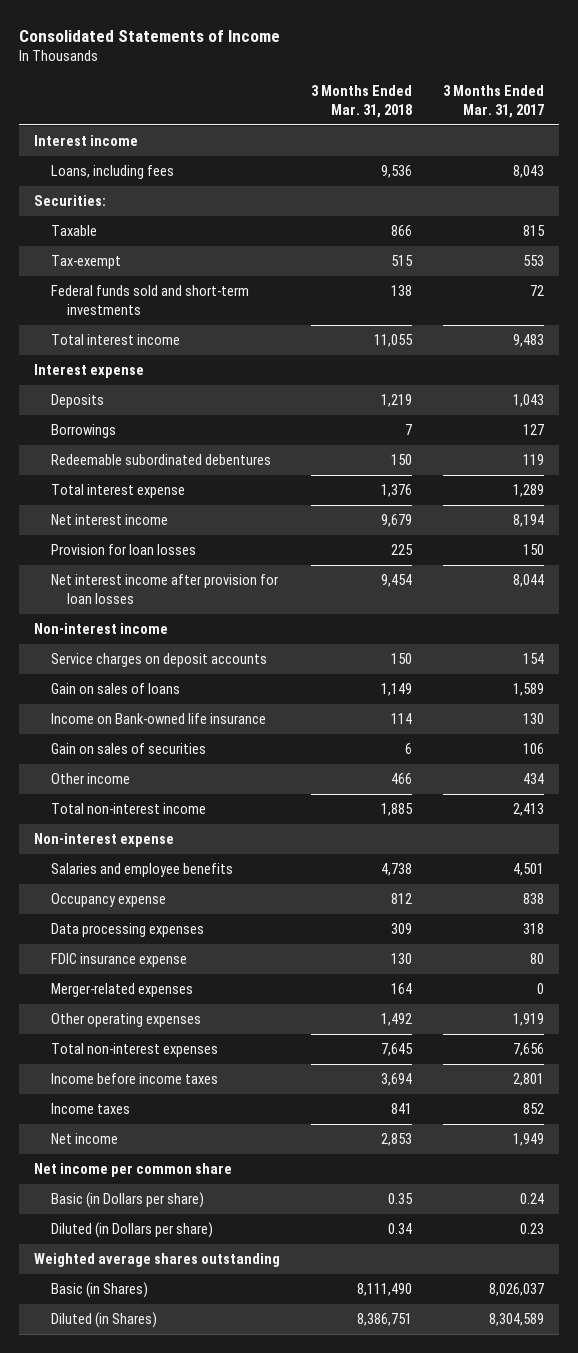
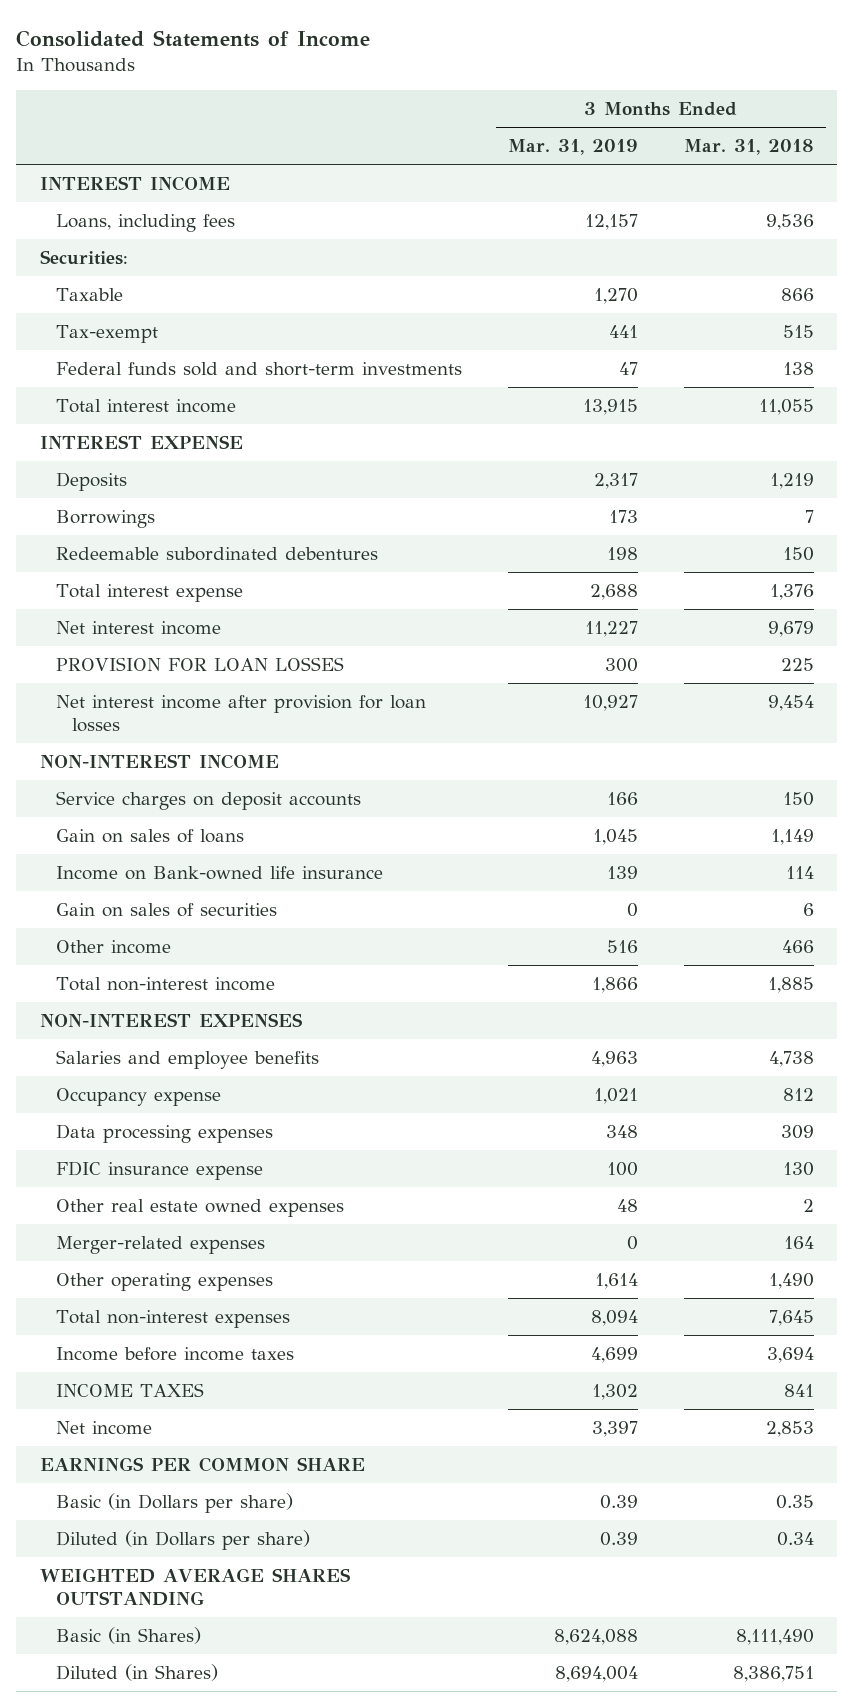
[442,85,544,118] 3 Months Ended Mar. 31, 2017 -> none
none -> [508,139,639,156] Mar. 31, 2019
[34,135,139,147] Interest income -> [39,176,230,192] INTEREST INCOME
[34,364,145,379] Interest expense -> [39,435,243,450] INTEREST EXPENSE
[50,544,196,556] Provision for loan losses -> [55,657,344,672] PROVISION FOR LOAN LOSSES
[34,623,169,635] Non-interest income -> [39,754,279,770] NON-INTEREST INCOME
[34,833,175,848] Non-interest expense -> [39,1013,303,1028] NON-INTEREST EXPENSES
none -> [55,1199,344,1218] Other real estate owned expenses
[381,1013,413,1027] 1,492 -> [769,1273,815,1290] 1,490
[50,1103,130,1115] Income taxes -> [55,1383,204,1398] INCOME TAXES
[34,1163,233,1178] Net income per common share -> [39,1457,365,1473] EARNINGS PER COMMON SHARE
[34,1253,281,1268] Weighted average shares outstanding -> [39,1568,351,1606] WEIGHTED AVERAGE SHARES OUTSTANDING

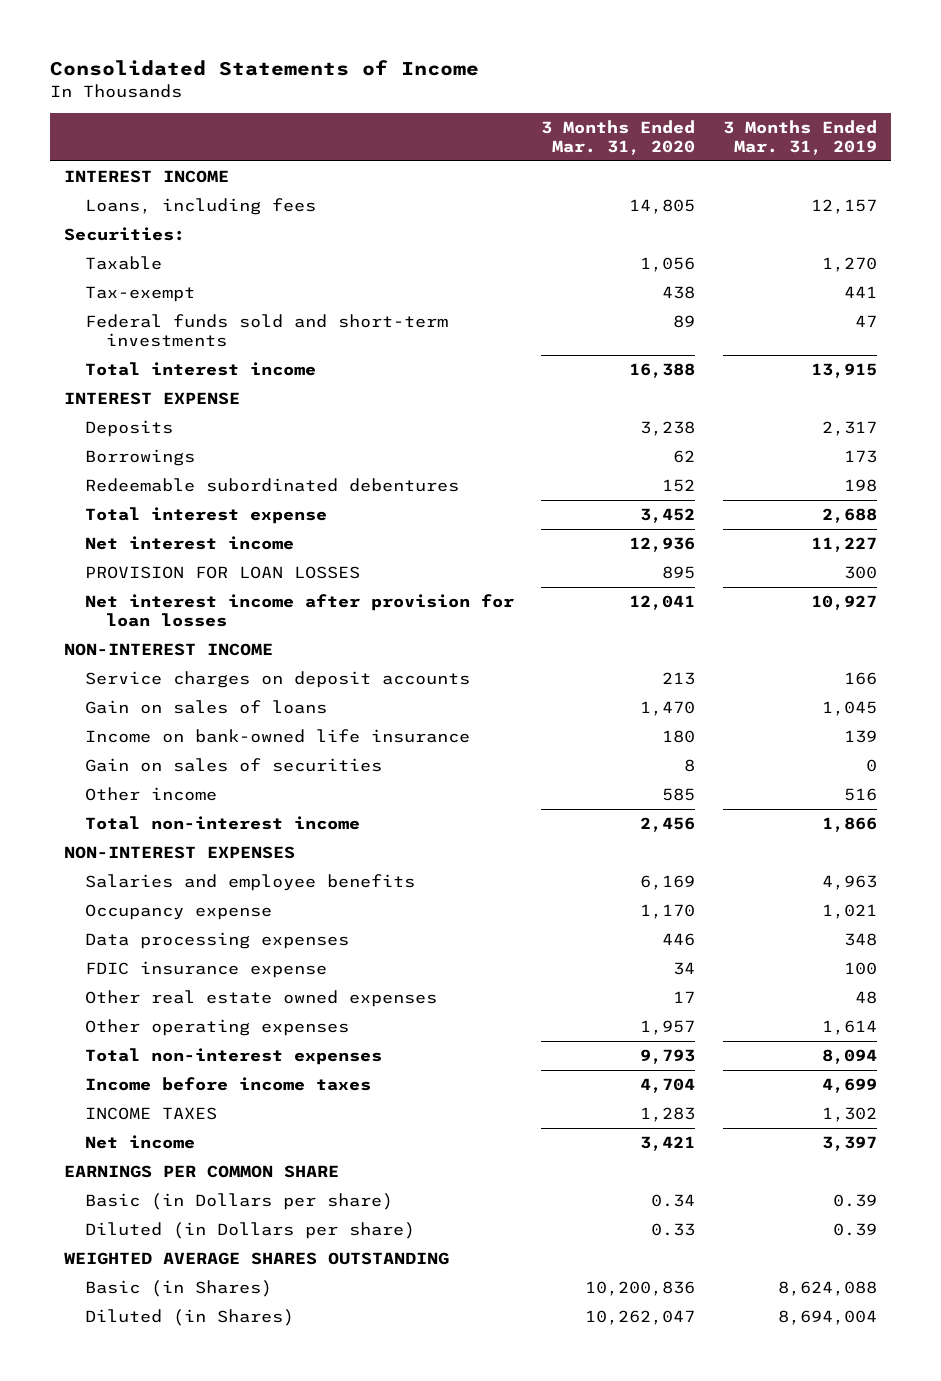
[684,139,815,156] Mar. 31, 2018 -> none
none -> [541,119,696,156] 3 Months Ended Mar. 31, 2020
[55,866,383,881] Income on Bank-owned life insurance -> [84,729,470,744] Income on bank-owned life insurance
[55,1236,265,1255] Merger-related expenses -> none

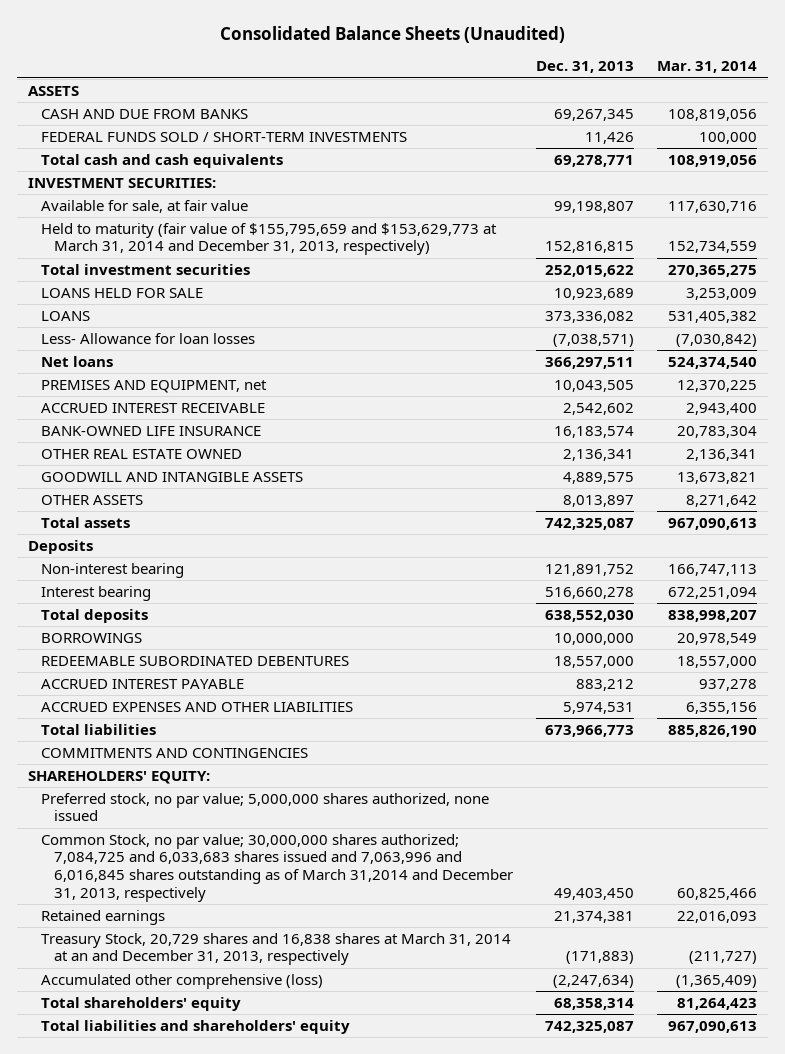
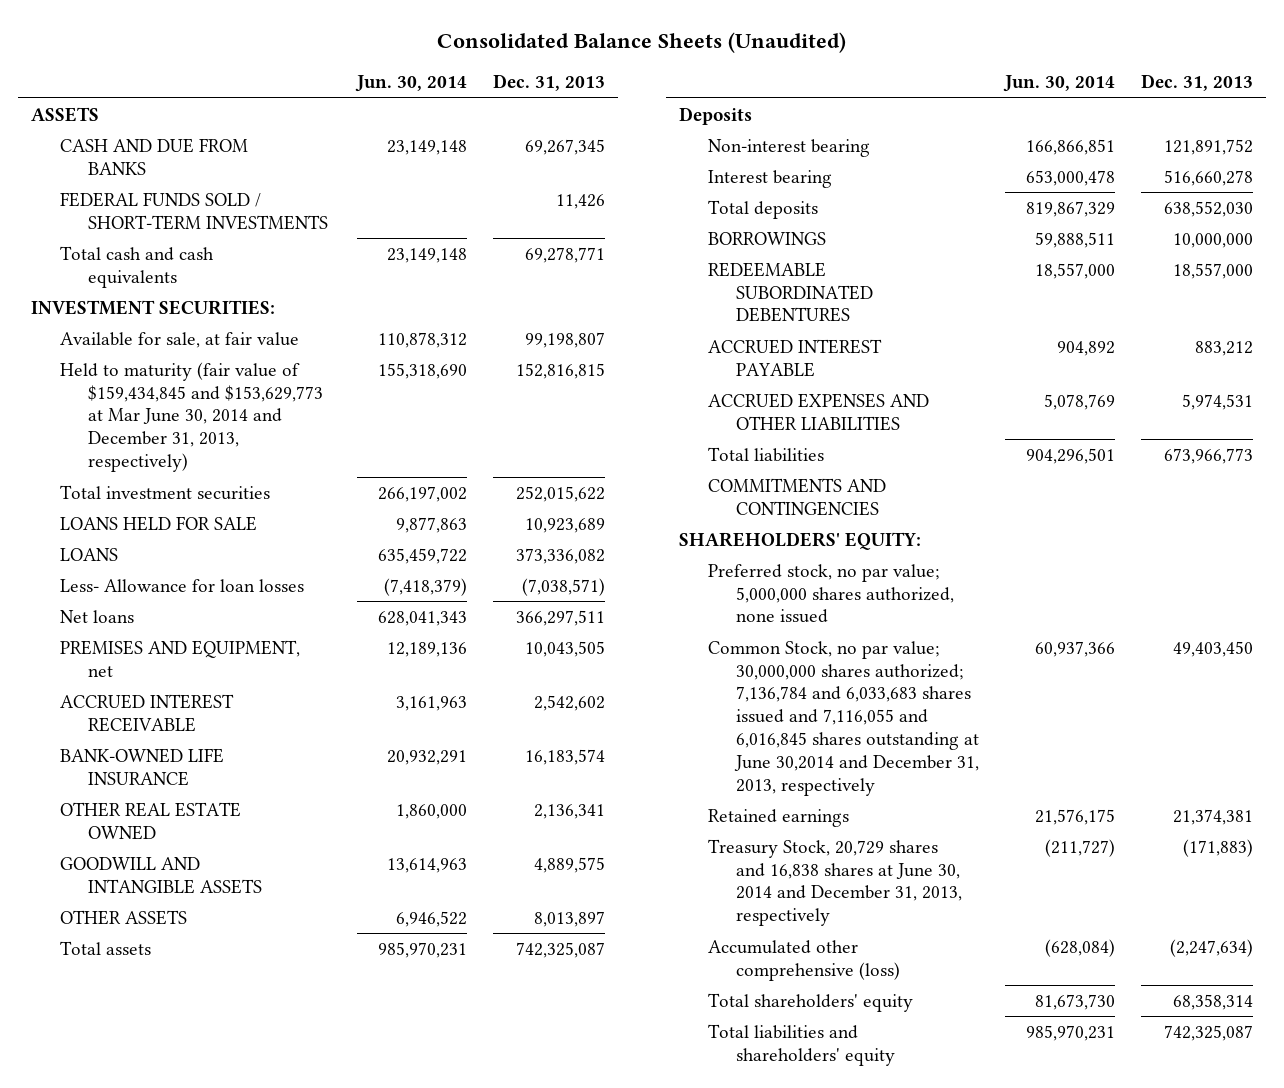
[656,61,757,74] Mar. 31, 2014 -> none
none -> [355,75,468,93] Jun. 30, 2014
[41,222,498,256] Held to maturity (fair value of $155,795,659 and $153,629,773 at March 31, 2014 and December 31, 2013, respectively) -> [59,361,324,473] Held to maturity (fair value of $159,434,845 and $153,629,773 at Mar June 30, 2014 and December 31, 2013, respectively)
[41,833,514,902] Common Stock, no par value; 30,000,000 shares authorized; 7,084,725 and 6,033,683 shares issued and 7,063,996 and 6,016,845 shares outstanding as of March 31,2014 and December 31, 2013, respectively -> [707,640,980,797] Common Stock, no par value; 30,000,000 shares authorized; 7,136,784 and 6,033,683 shares issued and 7,116,055 and 6,016,845 shares outstanding at June 30,2014 and December 31, 2013, respectively
[41,932,512,966] Treasury Stock, 20,729 shares and 16,838 shares at March 31, 2014 at an and December 31, 2013, respectively -> [707,838,963,927] Treasury Stock, 20,729 shares and 16,838 shares at June 30, 2014 and December 31, 2013, respectively

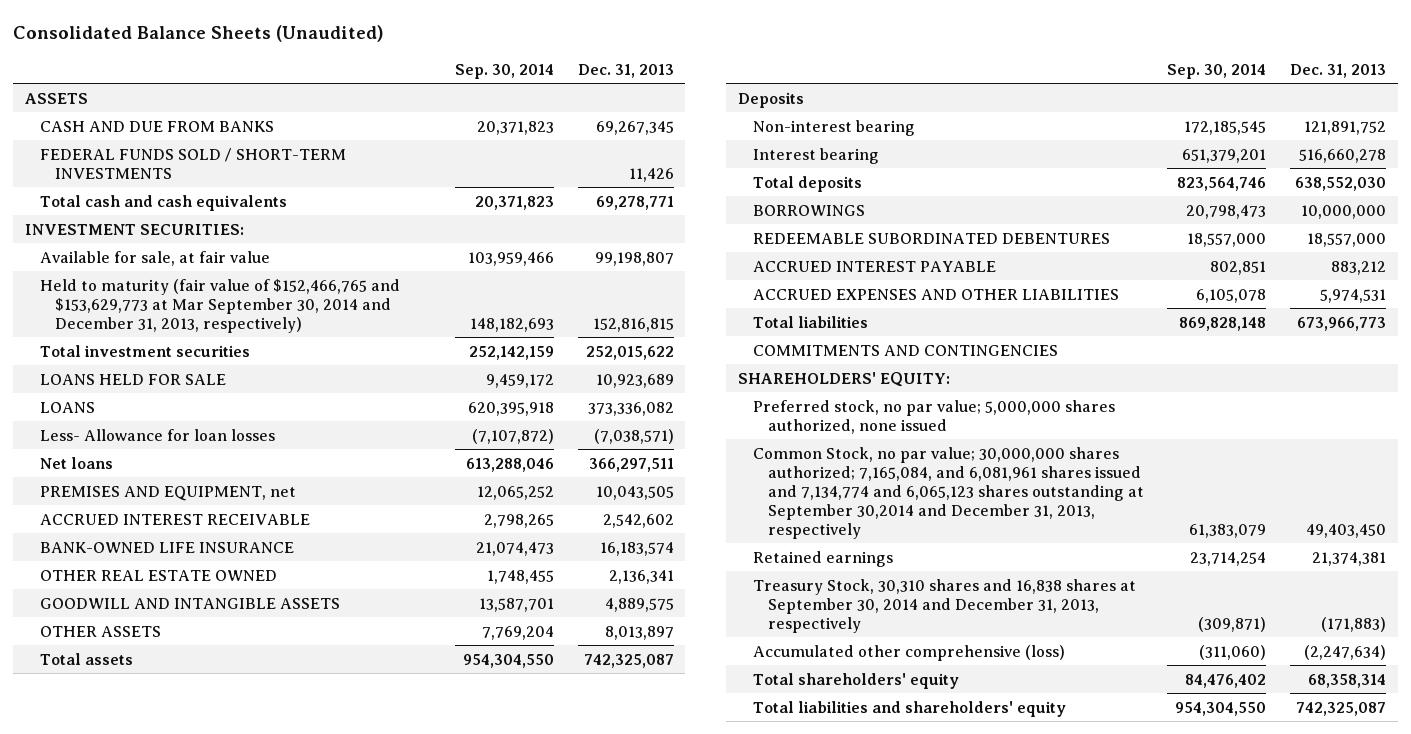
[355,75,468,93] Jun. 30, 2014 -> none
none -> [454,63,554,79] Sep. 30, 2014
[59,361,324,473] Held to maturity (fair value of $159,434,845 and $153,629,773 at Mar June 30, 2014 and December 31, 2013, respectively) -> [40,278,401,333] Held to maturity (fair value of $152,466,765 and $153,629,773 at Mar September 30, 2014 and December 31, 2013, respectively)
[707,640,980,797] Common Stock, no par value; 30,000,000 shares authorized; 7,136,784 and 6,033,683 shares issued and 7,116,055 and 6,016,845 shares outstanding at June 30,2014 and December 31, 2013, respectively -> [752,446,1144,539] Common Stock, no par value; 30,000,000 shares authorized; 7,165,084, and 6,081,961 shares issued and 7,134,774 and 6,065,123 shares outstanding at September 30,2014 and December 31, 2013, respectively
[707,838,963,927] Treasury Stock, 20,729 shares and 16,838 shares at June 30, 2014 and December 31, 2013, respectively -> [752,578,1136,633] Treasury Stock, 30,310 shares and 16,838 shares at September 30, 2014 and December 31, 2013, respectively

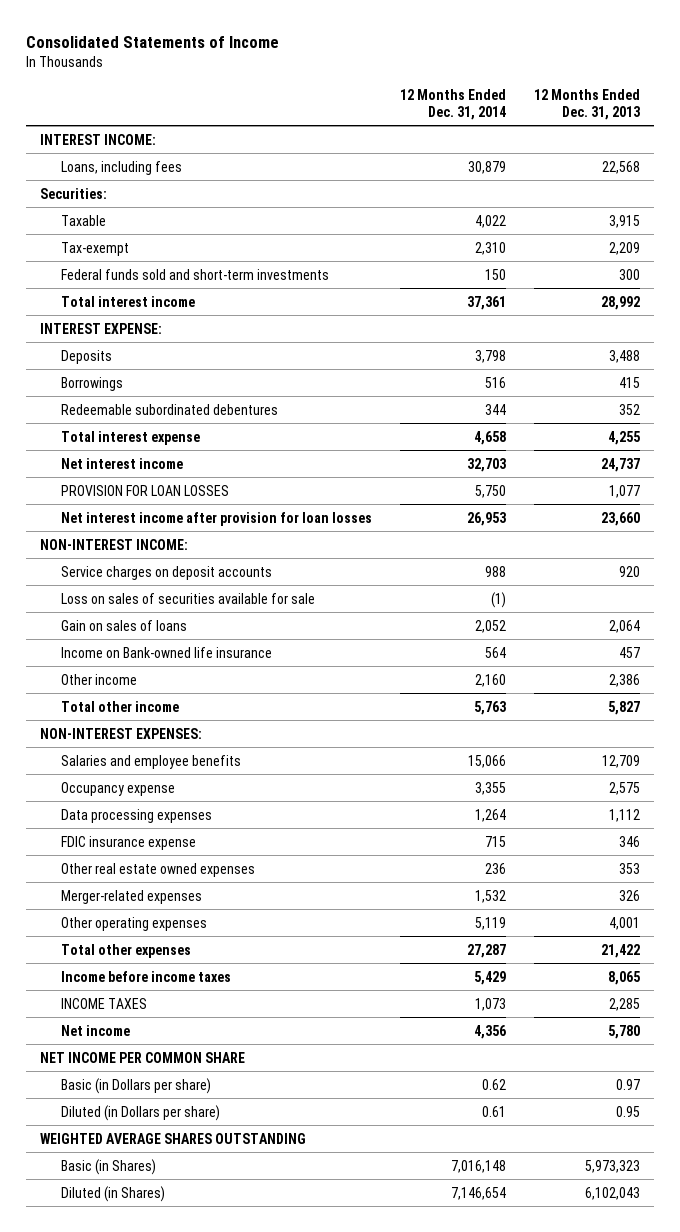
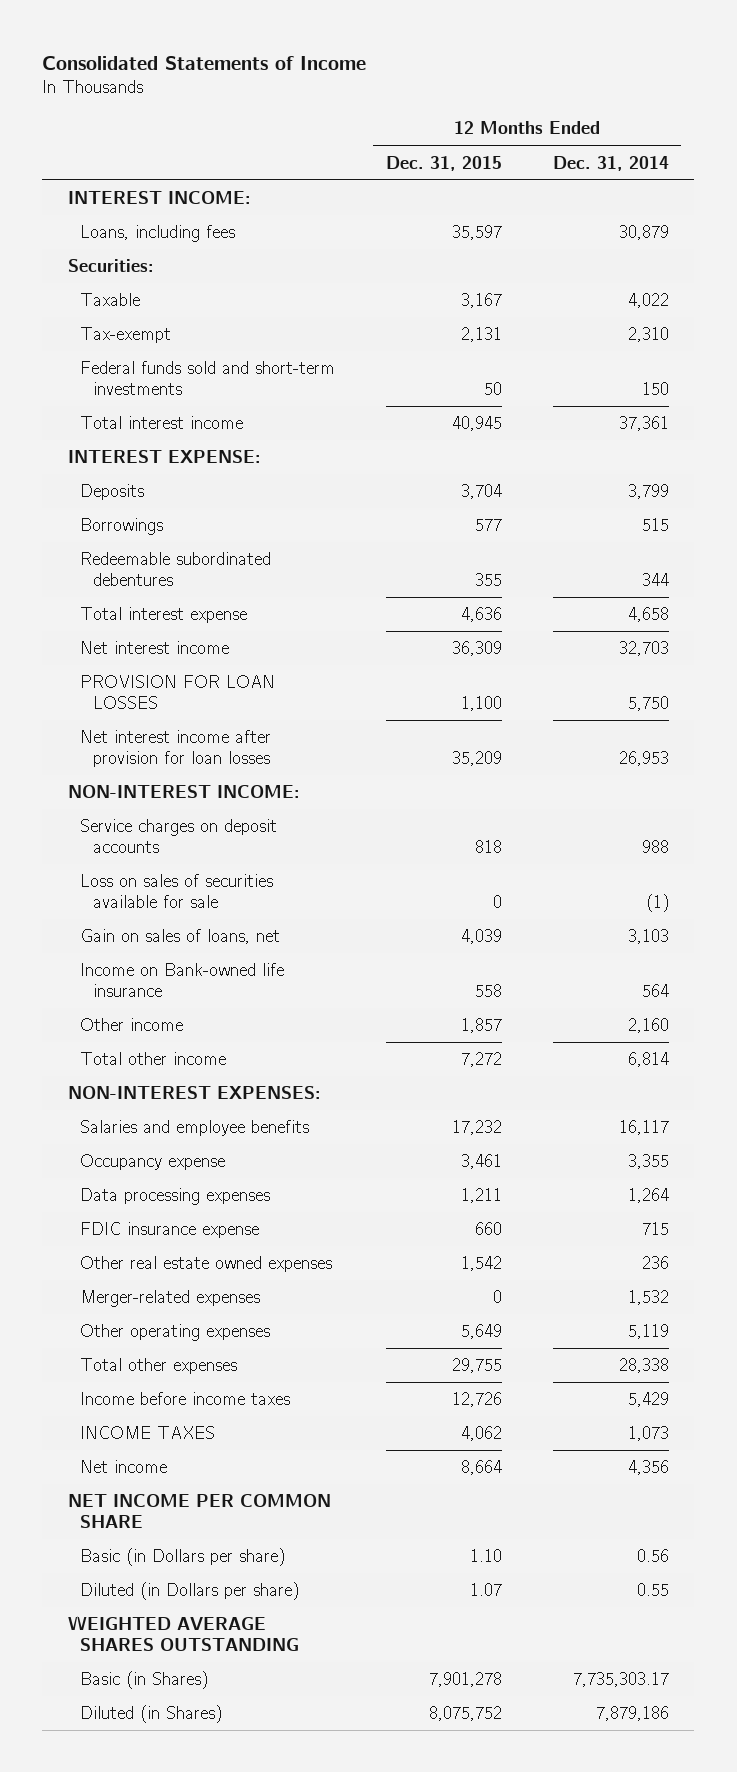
[533,88,640,120] 12 Months Ended Dec. 31, 2013 -> none
none -> [386,155,503,171] Dec. 31, 2015
[475,349,507,363] 3,798 -> [627,484,669,500] 3,799
[485,376,507,388] 516 -> [641,518,669,532] 515
[61,619,188,631] Gain on sales of loans -> [80,929,281,945] Gain on sales of loans, net
[475,619,507,633] 2,052 -> [627,929,669,945] 3,103
[474,700,507,715] 5,763 -> [627,1052,669,1068] 6,814
[468,754,507,768] 15,066 -> [618,1120,669,1136] 16,117
[467,943,507,958] 27,287 -> [618,1358,669,1374] 28,338
[482,1078,507,1090] 0.62 -> [636,1549,669,1563] 0.56
[482,1105,507,1117] 0.61 -> [636,1583,669,1597] 0.55
[451,1159,507,1173] 7,016,148 -> [572,1672,669,1688] 7,735,303.17
[451,1186,507,1200] 7,146,654 -> [595,1706,669,1722] 7,879,186

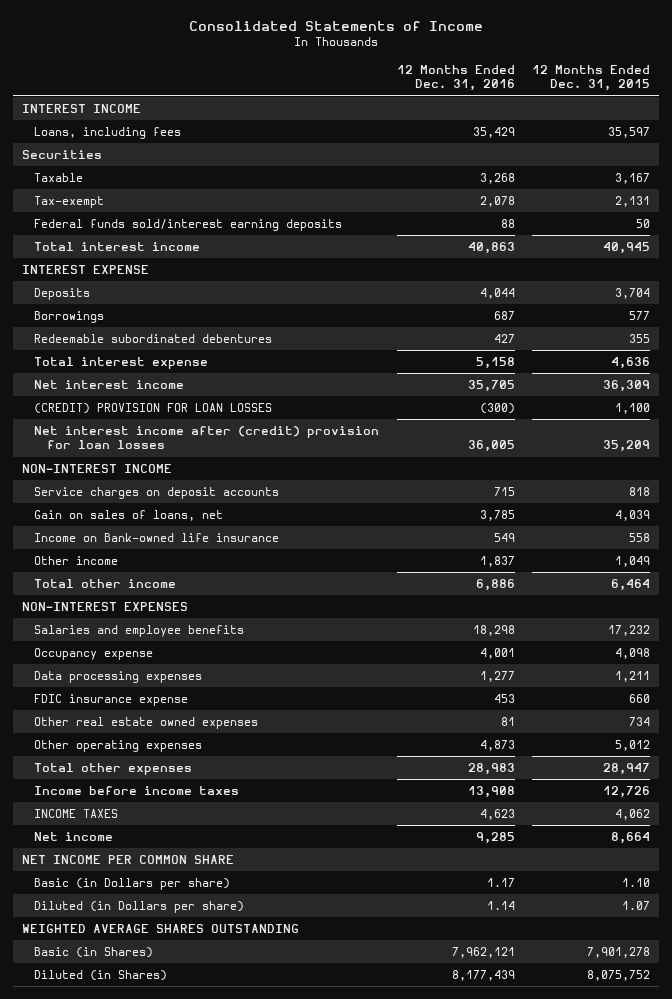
[552,155,669,171] Dec. 31, 2014 -> none
none -> [396,64,515,92] 12 Months Ended Dec. 31, 2016
[67,191,251,205] INTEREST INCOME: -> [21,104,141,114] INTEREST INCOME
[67,259,154,273] Securities: -> [21,150,102,160] Securities
[80,361,336,396] Federal funds sold and short-term investments -> [34,219,343,232] Federal funds sold/interest earning deposits
[67,450,261,464] INTEREST EXPENSE: -> [21,265,149,275] INTEREST EXPENSE
[80,675,276,710] PROVISION FOR LOAN LOSSES -> [34,403,273,415] (CREDIT) PROVISION FOR LOAN LOSSES
[80,730,272,768] Net interest income after provision for loan losses -> [34,426,380,450] Net interest income after (credit) provision for loan losses
[67,785,300,799] NON-INTEREST INCOME: -> [21,464,172,474] NON-INTEREST INCOME
[80,874,274,909] Loss on sales of securities available for sale -> none
[461,1018,503,1034] 1,857 -> [615,556,651,568] 1,049
[461,1052,503,1068] 7,272 -> [611,579,651,592] 6,464
[67,1086,321,1100] NON-INTEREST EXPENSES: -> [21,602,188,612] NON-INTEREST EXPENSES
[461,1154,503,1170] 3,461 -> [615,648,651,660] 4,098
[80,1290,261,1308] Merger-related expenses -> none
[461,1256,503,1272] 1,542 -> [629,717,651,727] 734
[461,1324,503,1340] 5,649 -> [615,740,651,752] 5,012
[452,1358,503,1374] 29,755 -> [603,763,651,776] 28,947

